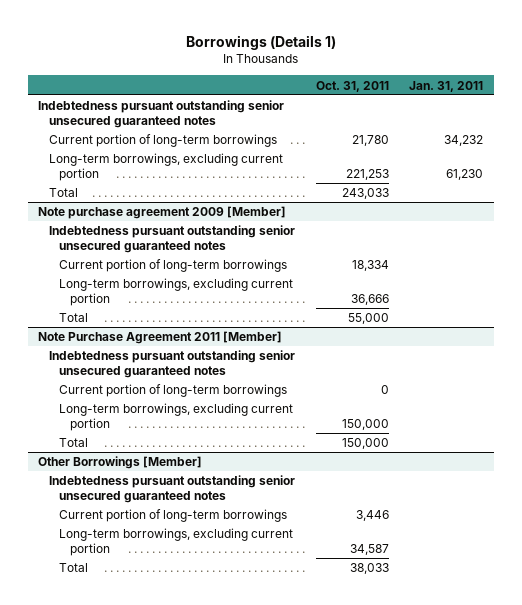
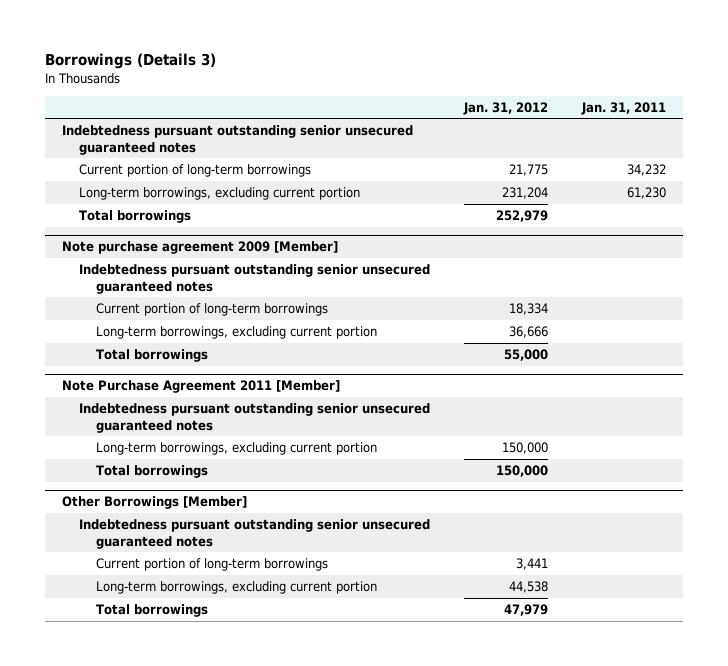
[185,34,336,50] Borrowings (Details 1) -> [44,53,216,70] Borrowings (Details 3)
[315,80,389,92] Oct. 31, 2011 -> none
none -> [463,101,549,115] Jan. 31, 2012
[48,188,78,198] Total -> [79,209,192,223] Total borrowings
[59,313,89,323] Total -> [96,348,209,362] Total borrowings
[59,384,288,398] Current portion of long-term borrowings -> none
[59,438,89,448] Total -> [96,464,209,478] Total borrowings
[59,563,89,573] Total -> [96,603,209,617] Total borrowings

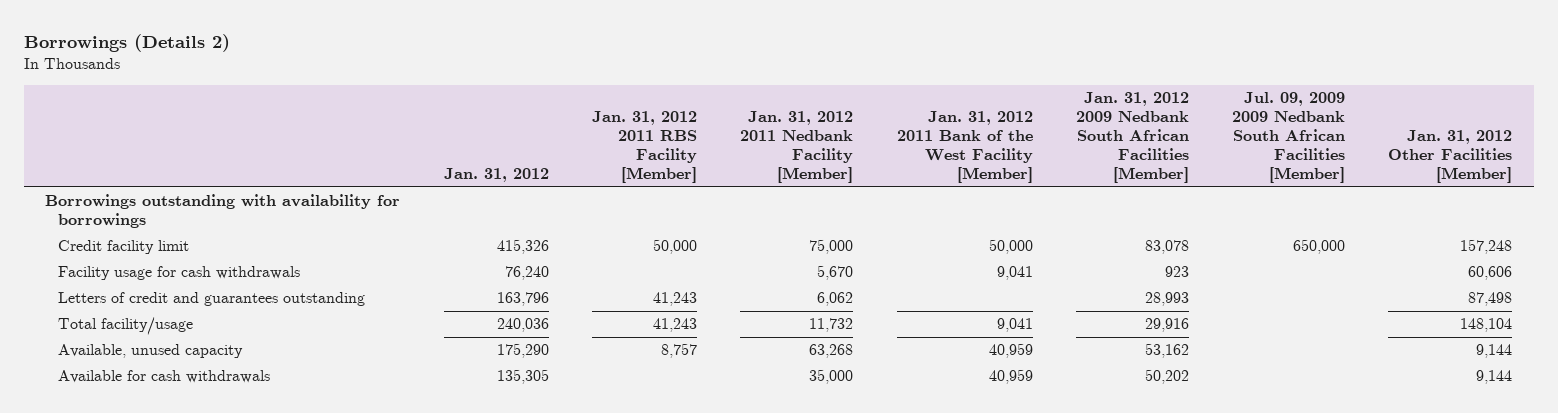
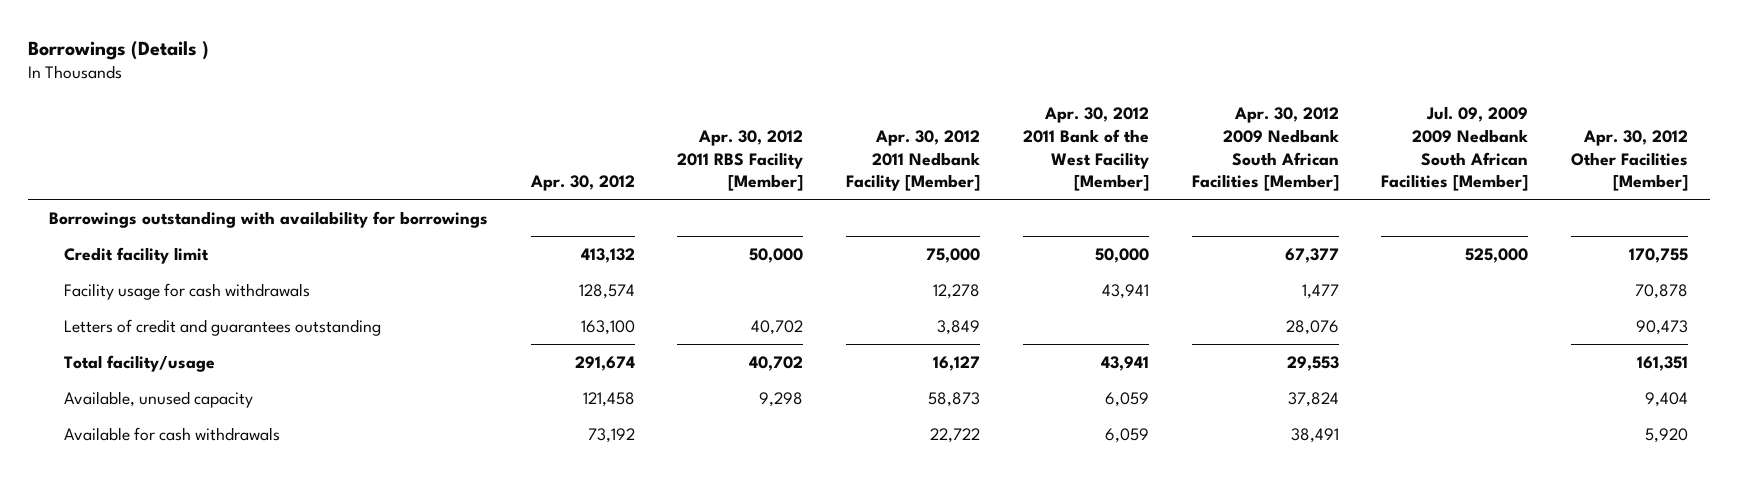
[23,33,230,52] Borrowings (Details 2) -> [27,40,209,60] Borrowings (Details )
[443,168,549,183] Jan. 31, 2012 -> none
[591,110,697,184] Jan. 31, 2012 2011 RBS Facility [Member] -> none
[740,110,854,184] Jan. 31, 2012 2011 Nedbank Facility [Member] -> none
[896,110,1033,184] Jan. 31, 2012 2011 Bank of the West Facility [Member] -> none
[1075,91,1189,184] Jan. 31, 2012 2009 Nedbank South African Facilities [Member] -> none
[1388,130,1513,184] Jan. 31, 2012 Other Facilities [Member] -> none
none -> [529,175,635,192] Apr. 30, 2012
none -> [677,129,804,192] Apr. 30, 2012 2011 RBS Facility [Member]
none -> [846,129,981,192] Apr. 30, 2012 2011 Nedbank Facility [Member]
none -> [1022,107,1149,192] Apr. 30, 2012 2011 Bank of the West Facility [Member]
none -> [1191,107,1339,192] Apr. 30, 2012 2009 Nedbank South African Facilities [Member]
none -> [1571,129,1689,192] Apr. 30, 2012 Other Facilities [Member]
[1293,239,1346,255] 650,000 -> [1465,247,1529,263] 525,000

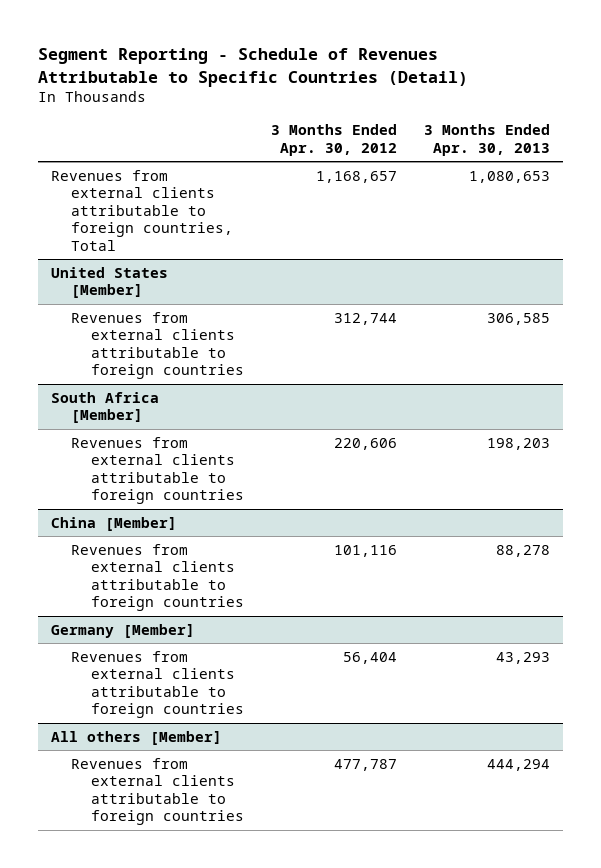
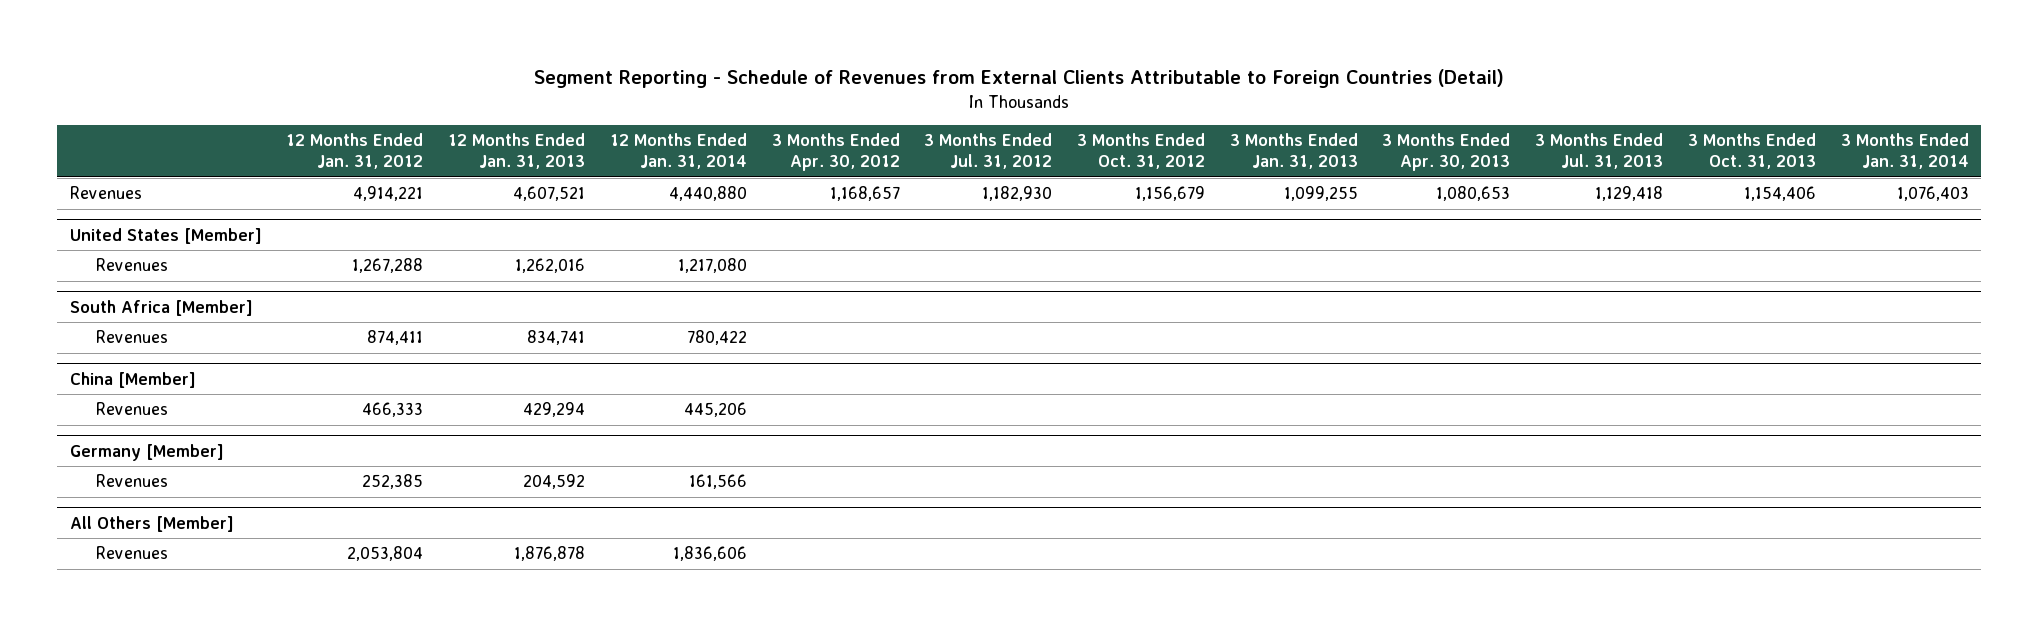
[37,48,468,87] Segment Reporting - Schedule of Revenues Attributable to Specific Countries (Detail) -> [534,69,1505,89] Segment Reporting - Schedule of Revenues from External Clients Attributable to Foreign Countries (Detail)
none -> [286,133,424,170] 12 Months Ended Jan. 31, 2012
none -> [448,133,586,170] 12 Months Ended Jan. 31, 2013
none -> [609,133,747,170] 12 Months Ended Jan. 31, 2014
none -> [924,133,1053,170] 3 Months Ended Jul. 31, 2012
none -> [1076,133,1205,170] 3 Months Ended Oct. 31, 2012
none -> [1229,133,1358,170] 3 Months Ended Jan. 31, 2013
none -> [1535,133,1664,170] 3 Months Ended Jul. 31, 2013
none -> [1687,133,1816,170] 3 Months Ended Oct. 31, 2013
none -> [1840,133,1969,170] 3 Months Ended Jan. 31, 2014
[51,169,234,251] Revenues from external clients attributable to foreign countries, Total -> [69,186,142,200] Revenues
[71,311,244,380] Revenues from external clients attributable to foreign countries -> none
none -> [95,258,168,272] Revenues
[71,436,244,505] Revenues from external clients attributable to foreign countries -> none
none -> [95,330,168,344] Revenues
[71,543,244,612] Revenues from external clients attributable to foreign countries -> none
none -> [95,402,168,416] Revenues
[71,650,244,719] Revenues from external clients attributable to foreign countries -> none
[71,757,244,826] Revenues from external clients attributable to foreign countries -> none
none -> [95,474,168,488] Revenues
[51,730,223,745] All others [Member] -> [69,515,234,532] All Others [Member]
none -> [95,546,168,560] Revenues

